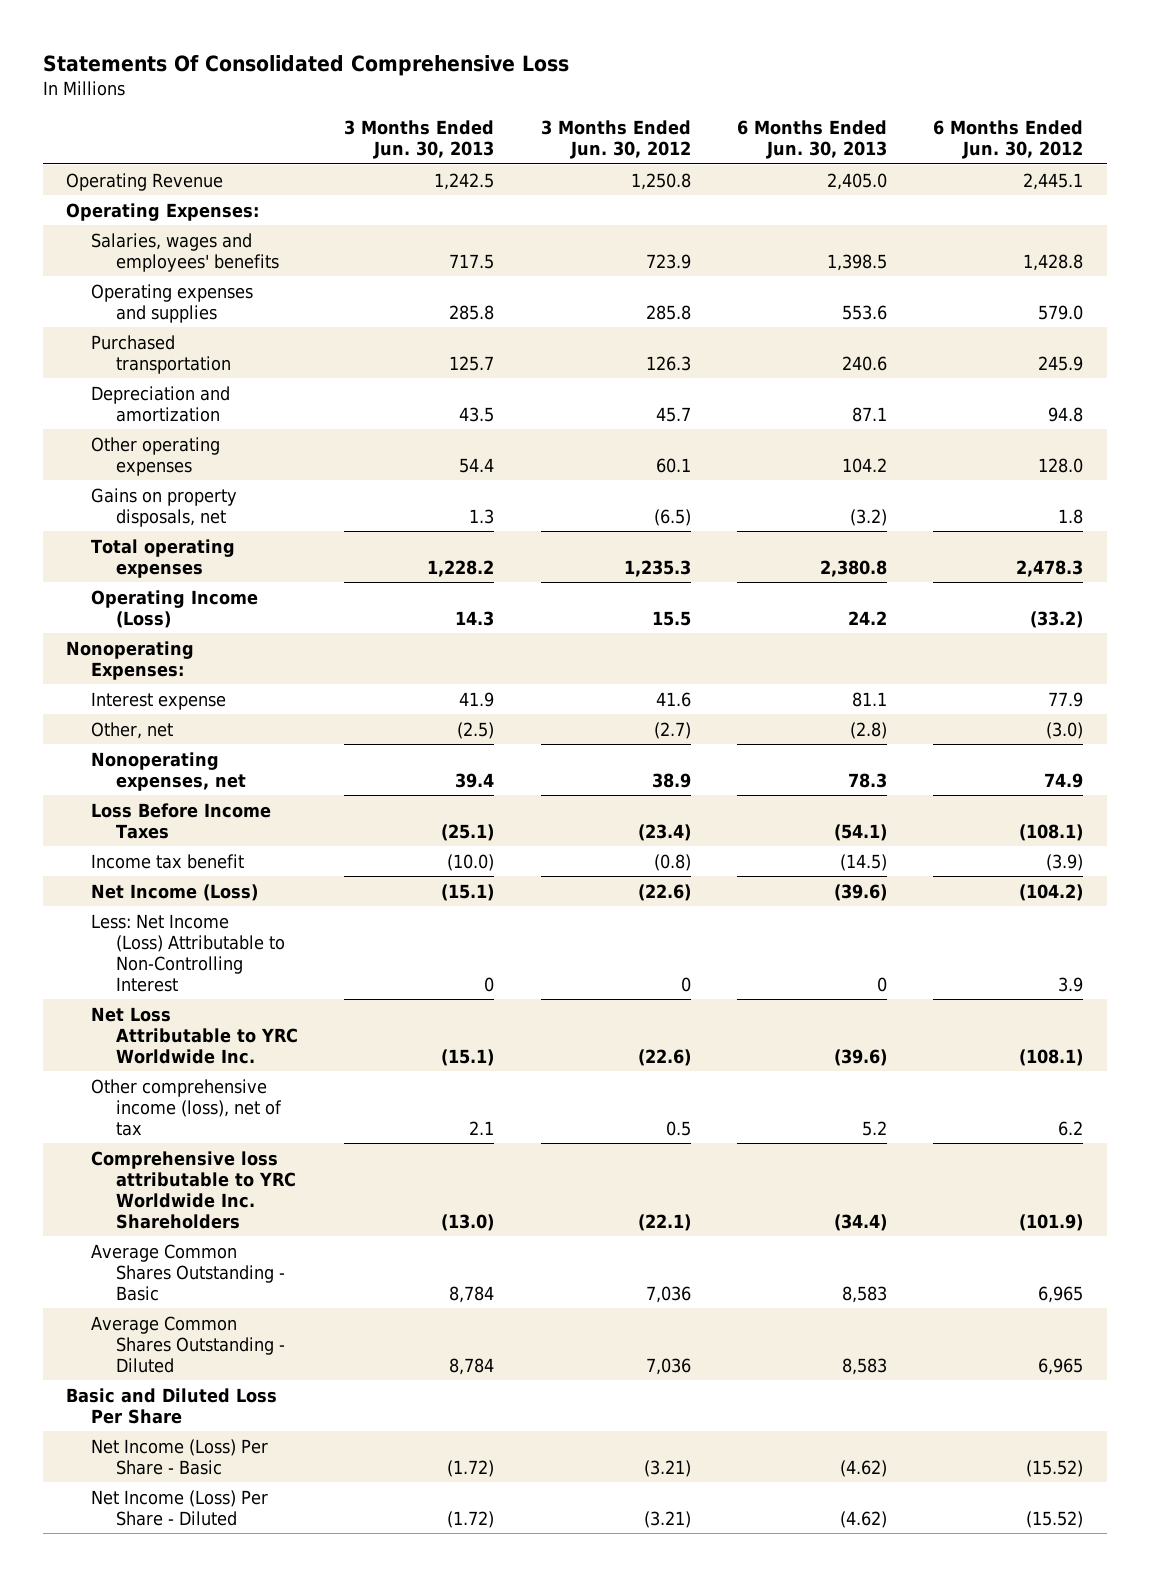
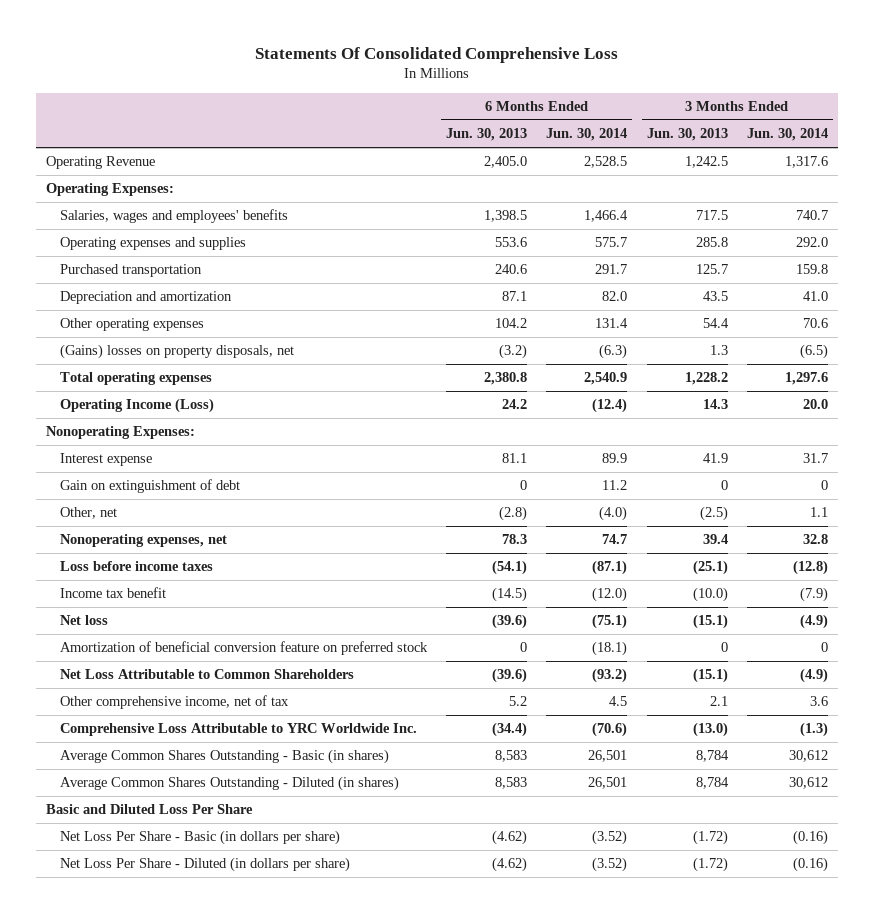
[540,120,691,160] 3 Months Ended Jun. 30, 2012 -> none
[933,120,1084,160] 6 Months Ended Jun. 30, 2012 -> none
none -> [546,128,628,142] Jun. 30, 2014
none -> [746,128,828,142] Jun. 30, 2014
[90,487,237,527] Gains on property disposals, net -> [59,344,294,360] (Gains) losses on property disposals, net
none -> [59,479,240,494] Gain on extinguishment of debt
[90,802,271,839] Loss Before Income Taxes -> [59,561,213,572] Loss before income taxes
[90,913,285,992] Less: Net Income (Loss) Attributable to Non-Controlling Interest -> none
[90,883,258,901] Net Income (Loss) -> [59,615,108,626] Net loss
none -> [59,641,428,656] Amortization of beneficial conversion feature on preferred stock
[90,1006,298,1064] Net Loss Attributable to YRC Worldwide Inc. -> [59,669,354,680] Net Loss Attributable to Common Shareholders
[90,1078,282,1136] Other comprehensive income (loss), net of tax -> [59,695,289,710] Other comprehensive income, net of tax
[90,1150,296,1229] Comprehensive loss attributable to YRC Worldwide Inc. Shareholders -> [59,723,417,737] Comprehensive Loss Attributable to YRC Worldwide Inc.
[90,1243,285,1301] Average Common Shares Outstanding - Basic -> [59,749,389,765] Average Common Shares Outstanding - Basic (in shares)
[90,1315,285,1373] Average Common Shares Outstanding - Diluted -> [59,776,399,792] Average Common Shares Outstanding - Diluted (in shares)
[90,1438,268,1475] Net Income (Loss) Per Share - Basic -> [59,830,340,846] Net Loss Per Share - Basic (in dollars per share)
[90,1489,268,1526] Net Income (Loss) Per Share - Diluted -> [59,857,350,873] Net Loss Per Share - Diluted (in dollars per share)

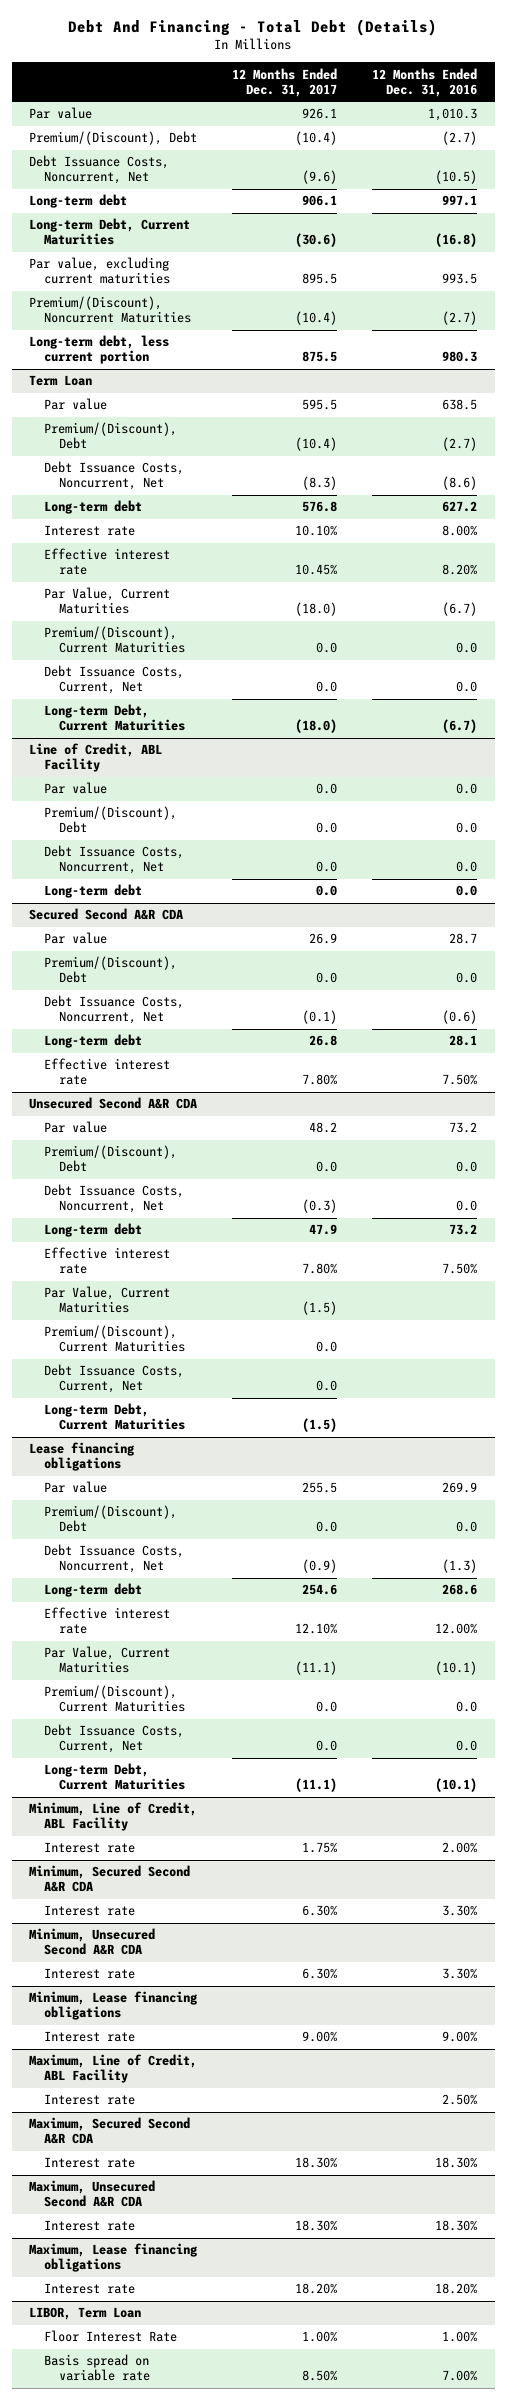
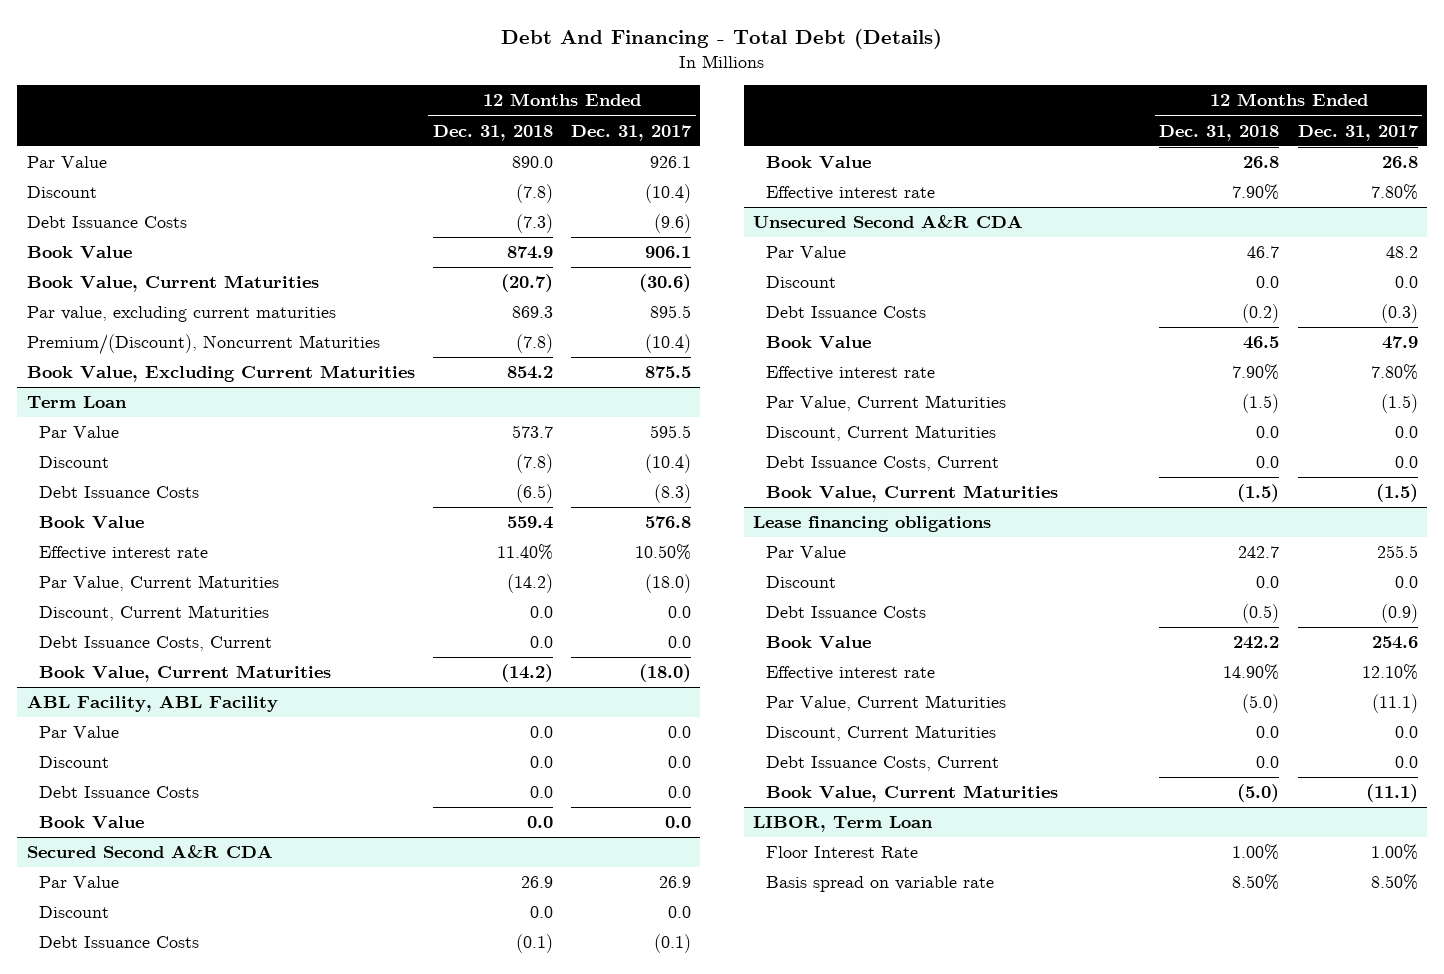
[372,67,478,97] 12 Months Ended Dec. 31, 2016 -> none
none -> [432,124,553,141] Dec. 31, 2018
[29,107,93,120] Par value -> [26,156,107,169] Par Value
[29,131,198,146] Premium/(Discount), Debt -> [26,186,97,199] Discount
[29,155,170,185] Debt Issuance Costs, Noncurrent, Net -> [26,216,187,229] Debt Issuance Costs
[29,194,128,209] Long-term debt -> [26,246,132,259] Book Value
[29,218,191,246] Long-term Debt, Current Maturities -> [26,275,319,293] Book Value, Current Maturities
[29,335,170,365] Long-term debt, less current portion -> [26,365,415,383] Book Value, Excluding Current Maturities
[44,525,136,537] Interest rate -> none
[44,398,108,411] Par value -> [39,426,120,439] Par Value
[44,422,178,450] Premium/(Discount), Debt -> [39,456,110,469] Discount
[44,461,185,491] Debt Issuance Costs, Noncurrent, Net -> [39,486,200,499] Debt Issuance Costs
[44,500,143,515] Long-term debt -> [39,516,145,529] Book Value
[295,564,338,576] 10.45% -> [635,544,692,561] 10.50%
[29,743,163,773] Line of Credit, ABL Facility -> none
[44,626,186,654] Premium/(Discount), Current Maturities -> [39,605,270,622] Discount, Current Maturities
[44,665,185,695] Debt Issuance Costs, Current, Net -> [39,636,273,652] Debt Issuance Costs, Current
[44,704,186,732] Long-term Debt, Current Maturities -> [39,665,332,683] Book Value, Current Maturities
none -> [26,695,278,713] ABL Facility, ABL Facility
[44,782,108,795] Par value -> [39,726,120,739] Par Value
[44,806,178,834] Premium/(Discount), Debt -> [39,756,110,769] Discount
[44,845,185,875] Debt Issuance Costs, Noncurrent, Net -> [39,786,200,799] Debt Issuance Costs
[44,884,143,899] Long-term debt -> [39,816,145,829] Book Value
[44,932,108,945] Par value -> [39,876,120,889] Par Value
[44,956,178,984] Premium/(Discount), Debt -> [39,906,110,919] Discount
[44,995,185,1025] Debt Issuance Costs, Noncurrent, Net -> [39,936,200,949] Debt Issuance Costs
[44,1034,143,1049] Long-term debt -> [765,156,871,169] Book Value
[44,1121,108,1134] Par value -> [765,246,846,259] Par Value
[44,1145,178,1173] Premium/(Discount), Debt -> [765,276,836,289] Discount
[44,1184,185,1214] Debt Issuance Costs, Noncurrent, Net -> [765,306,926,319] Debt Issuance Costs
[44,1223,143,1238] Long-term debt -> [765,336,871,349] Book Value
[44,1325,186,1353] Premium/(Discount), Current Maturities -> [765,425,996,442] Discount, Current Maturities
[44,1364,185,1394] Debt Issuance Costs, Current, Net -> [765,456,999,472] Debt Issuance Costs, Current
[44,1403,186,1431] Long-term Debt, Current Maturities -> [765,485,1058,503] Book Value, Current Maturities
[44,1481,108,1494] Par value -> [765,546,846,559] Par Value
[44,1505,178,1533] Premium/(Discount), Debt -> [765,576,836,589] Discount
[44,1544,185,1574] Debt Issuance Costs, Noncurrent, Net -> [765,606,926,619] Debt Issuance Costs
[44,1583,143,1598] Long-term debt -> [765,636,871,649] Book Value
[29,1802,198,1832] Minimum, Line of Credit, ABL Facility -> none
[44,1842,136,1854] Interest rate -> none
[29,1865,191,1893] Minimum, Secured Second A&R CDA -> none
[44,1905,136,1917] Interest rate -> none
[29,1928,156,1956] Minimum, Unsecured Second A&R CDA -> none
[44,1968,136,1980] Interest rate -> none
[29,1991,199,2021] Minimum, Lease financing obligations -> none
[44,2031,136,2043] Interest rate -> none
[29,2054,198,2084] Maximum, Line of Credit, ABL Facility -> none
[44,2094,136,2106] Interest rate -> none
[29,2117,191,2145] Maximum, Secured Second A&R CDA -> none
[44,2157,136,2169] Interest rate -> none
[29,2180,156,2208] Maximum, Unsecured Second A&R CDA -> none
[44,2220,136,2232] Interest rate -> none
[29,2243,199,2273] Maximum, Lease financing obligations -> none
[44,2283,136,2295] Interest rate -> none
[44,1685,186,1713] Premium/(Discount), Current Maturities -> [765,725,996,742] Discount, Current Maturities
[44,1724,185,1754] Debt Issuance Costs, Current, Net -> [765,756,999,772] Debt Issuance Costs, Current
[44,1763,186,1791] Long-term Debt, Current Maturities -> [765,785,1058,803] Book Value, Current Maturities

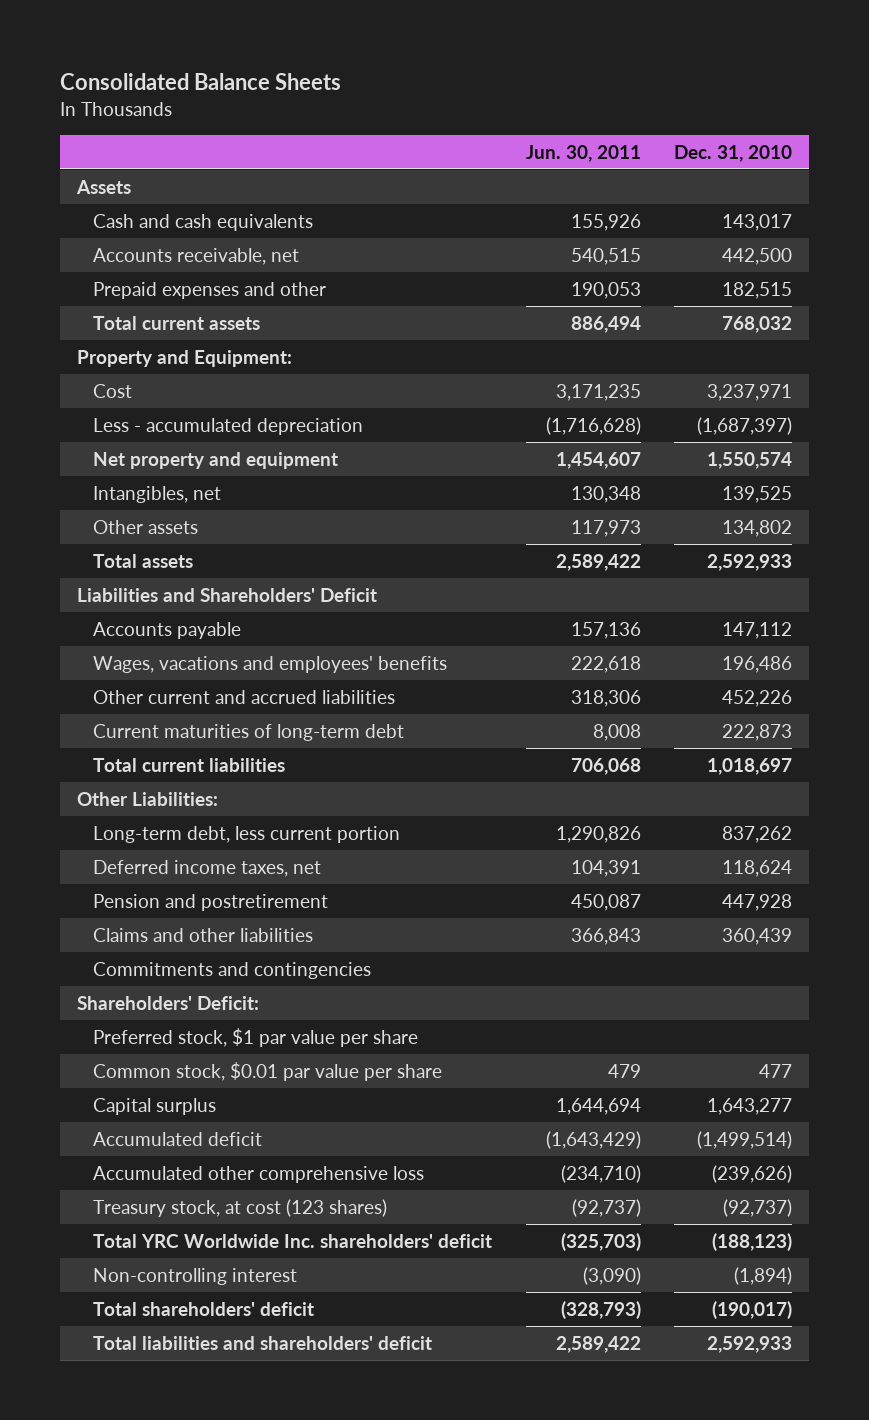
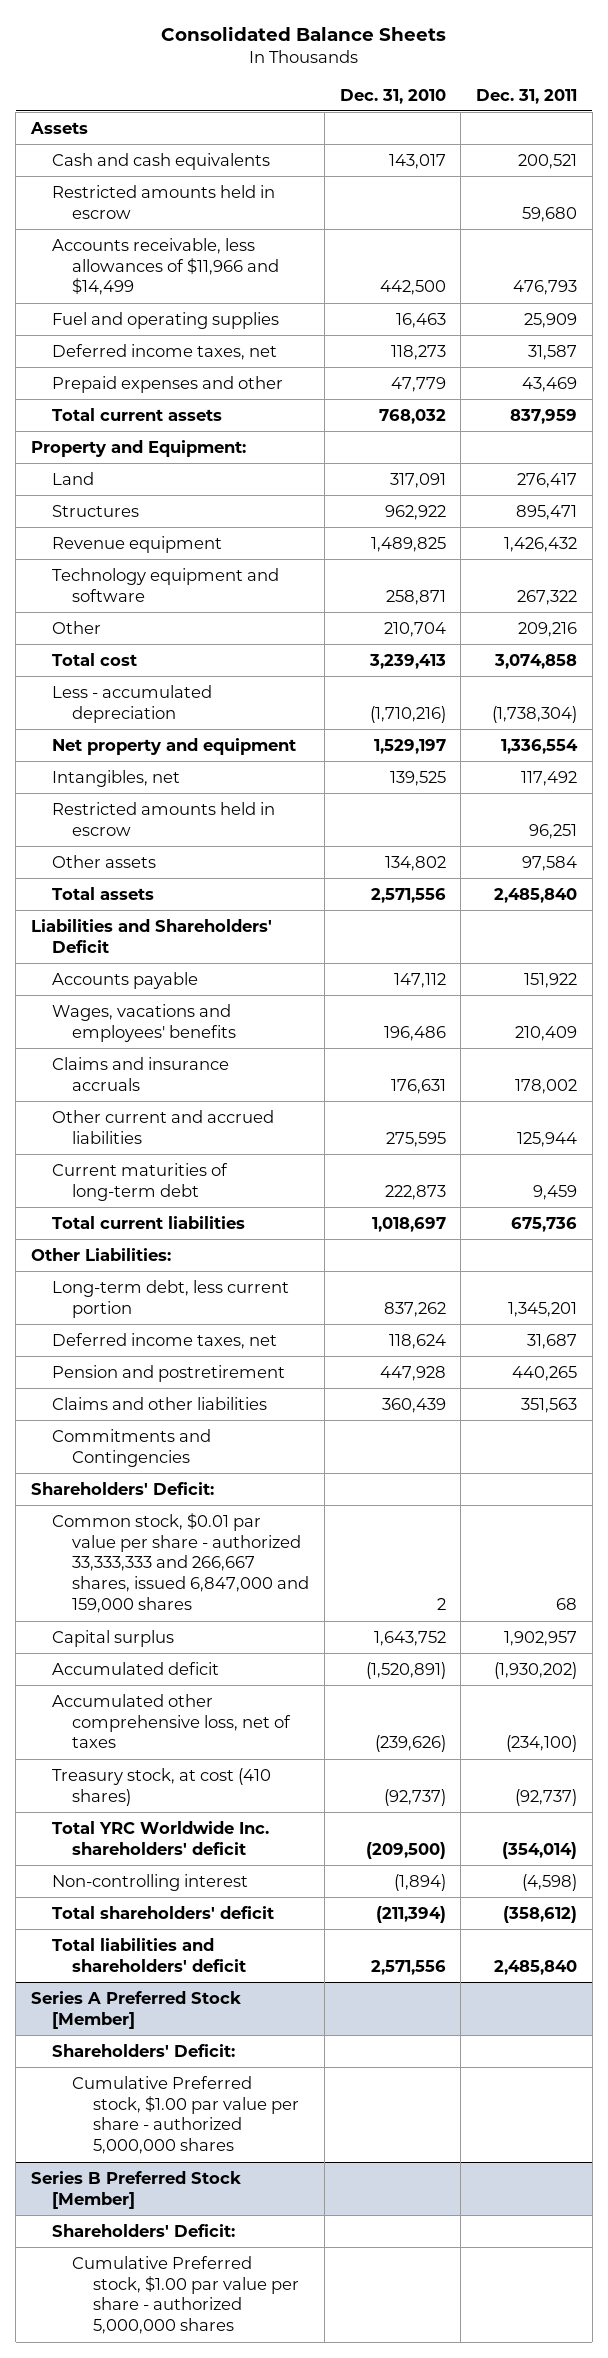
[525,144,641,162] Jun. 30, 2011 -> none
none -> [476,88,578,104] Dec. 31, 2011
none -> [51,184,275,219] Restricted amounts held in escrow
[93,247,300,265] Accounts receivable, net -> [51,237,280,296] Accounts receivable, less allowances of $11,966 and $14,499
none -> [51,311,279,329] Fuel and operating supplies
none -> [51,343,277,360] Deferred income taxes, net
[721,281,792,299] 182,515 -> [390,376,446,392] 47,779
none -> [51,471,94,485] Land
none -> [51,504,139,517] Structures
none -> [51,535,222,553] Revenue equipment
none -> [51,567,279,602] Technology equipment and software
none -> [51,620,101,634] Other
[93,383,133,398] Cost -> [51,652,137,666] Total cost
[706,383,792,401] 3,237,971 -> [368,653,446,669] 3,239,413
[696,416,792,435] (1,687,397) -> [369,705,446,723] (1,710,216)
[706,451,792,469] 1,550,574 -> [373,738,446,754] 1,529,197
none -> [51,801,275,836] Restricted amounts held in escrow
[706,553,792,571] 2,592,933 -> [370,887,446,903] 2,571,556
none -> [51,1056,229,1091] Claims and insurance accruals
[721,689,792,707] 452,226 -> [385,1131,446,1147] 275,595
[93,961,372,979] Commitments and contingencies -> [51,1428,211,1467] Commitments and Contingencies
[93,1027,419,1047] Preferred stock, $1 par value per share -> none
[93,1061,443,1081] Common stock, $0.01 par value per share -> [51,1512,310,1614] Common stock, $0.01 par value per share - authorized 33,333,333 and 266,667 shares, issued 6,847,000 and 159,000 shares
[758,1063,792,1078] 477 -> [436,1598,446,1611] 2
[706,1097,792,1115] 1,643,277 -> [373,1630,446,1646] 1,643,752
[696,1130,792,1149] (1,499,514) -> [365,1661,446,1679] (1,520,891)
[93,1165,425,1183] Accumulated other comprehensive loss -> [51,1693,292,1749] Accumulated other comprehensive loss, net of taxes
[93,1198,388,1217] Treasury stock, at cost (123 shares) -> [51,1767,271,1806] Treasury stock, at cost (410 shares)
[711,1232,792,1251] (188,123) -> [365,1841,446,1859] (209,500)
[711,1300,792,1319] (190,017) -> [375,1905,446,1923] (211,394)
[706,1335,792,1353] 2,592,933 -> [370,1959,446,1975] 2,571,556
none -> [30,1990,241,2029] Series A Preferred Stock [Member]
none -> [51,2043,235,2057] Shareholders' Deficit:
none -> [72,2075,299,2155] Cumulative Preferred stock, $1.00 par value per share - authorized 5,000,000 shares
none -> [30,2170,241,2209] Series B Preferred Stock [Member]
none -> [51,2223,235,2237] Shareholders' Deficit:
none -> [72,2255,299,2335] Cumulative Preferred stock, $1.00 par value per share - authorized 5,000,000 shares

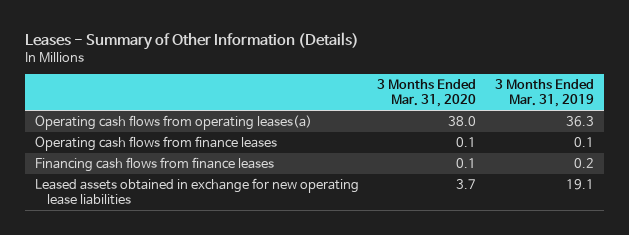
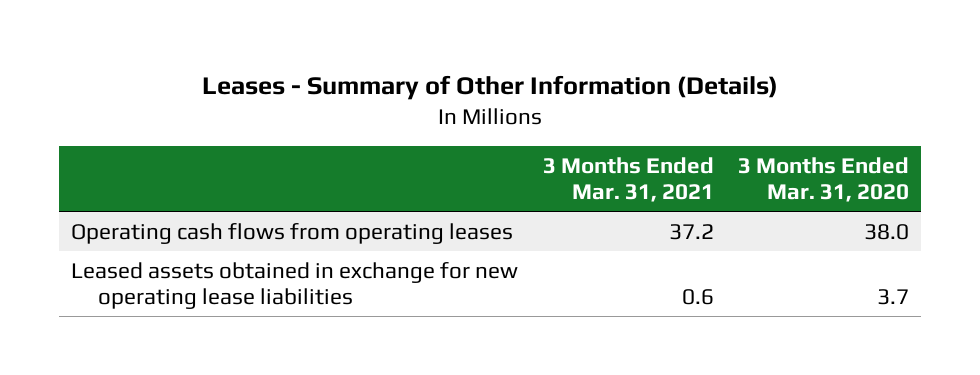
[495,78,595,108] 3 Months Ended Mar. 31, 2019 -> none
none -> [542,156,714,203] 3 Months Ended Mar. 31, 2021
[34,135,277,151] Operating cash flows from finance leases -> none
[34,156,274,172] Financing cash flows from finance leases -> none
[34,114,312,130] Operating cash flows from operating leases(a) -> [71,222,514,244] Operating cash flows from operating leases

